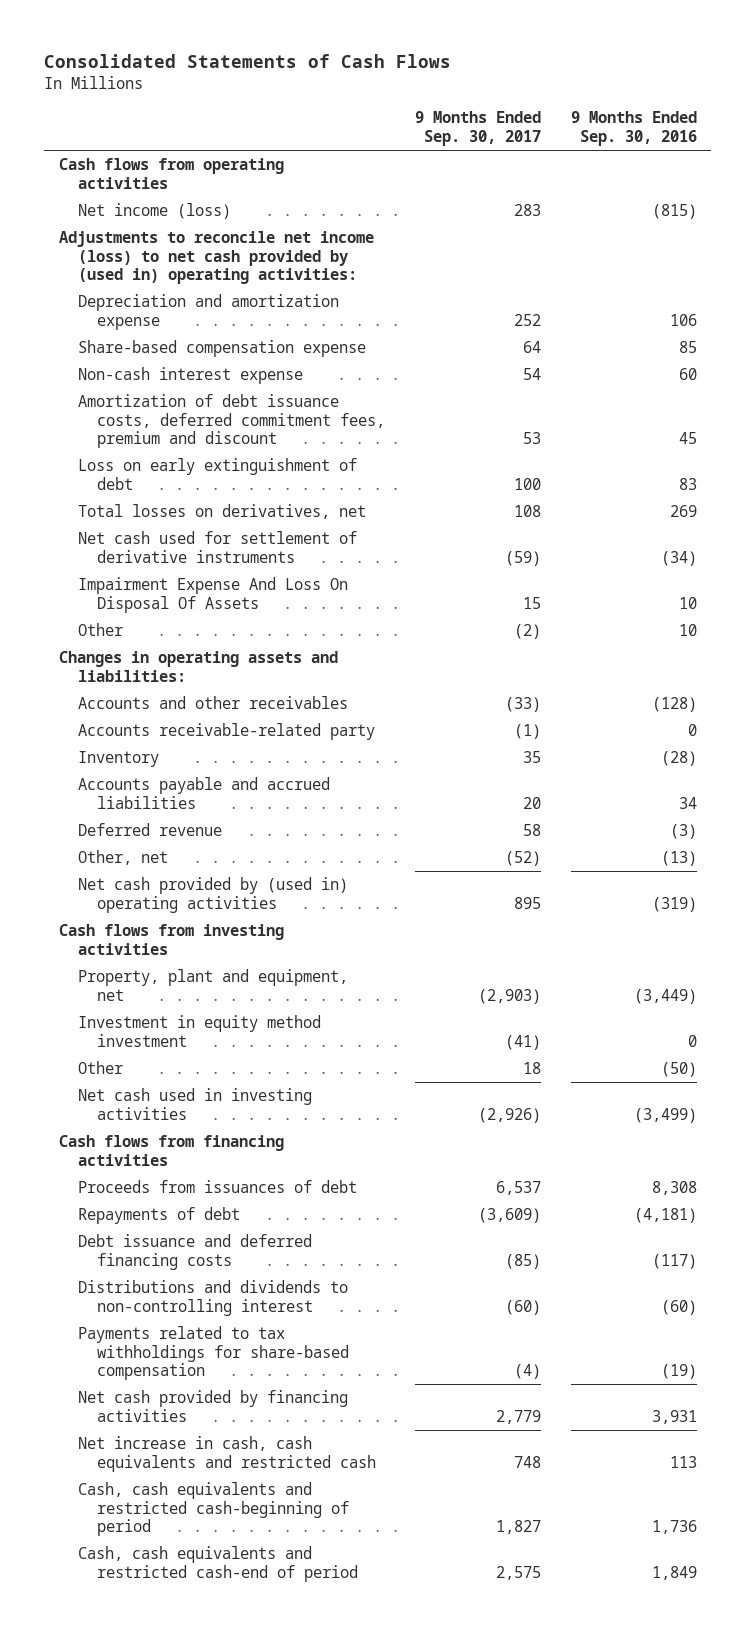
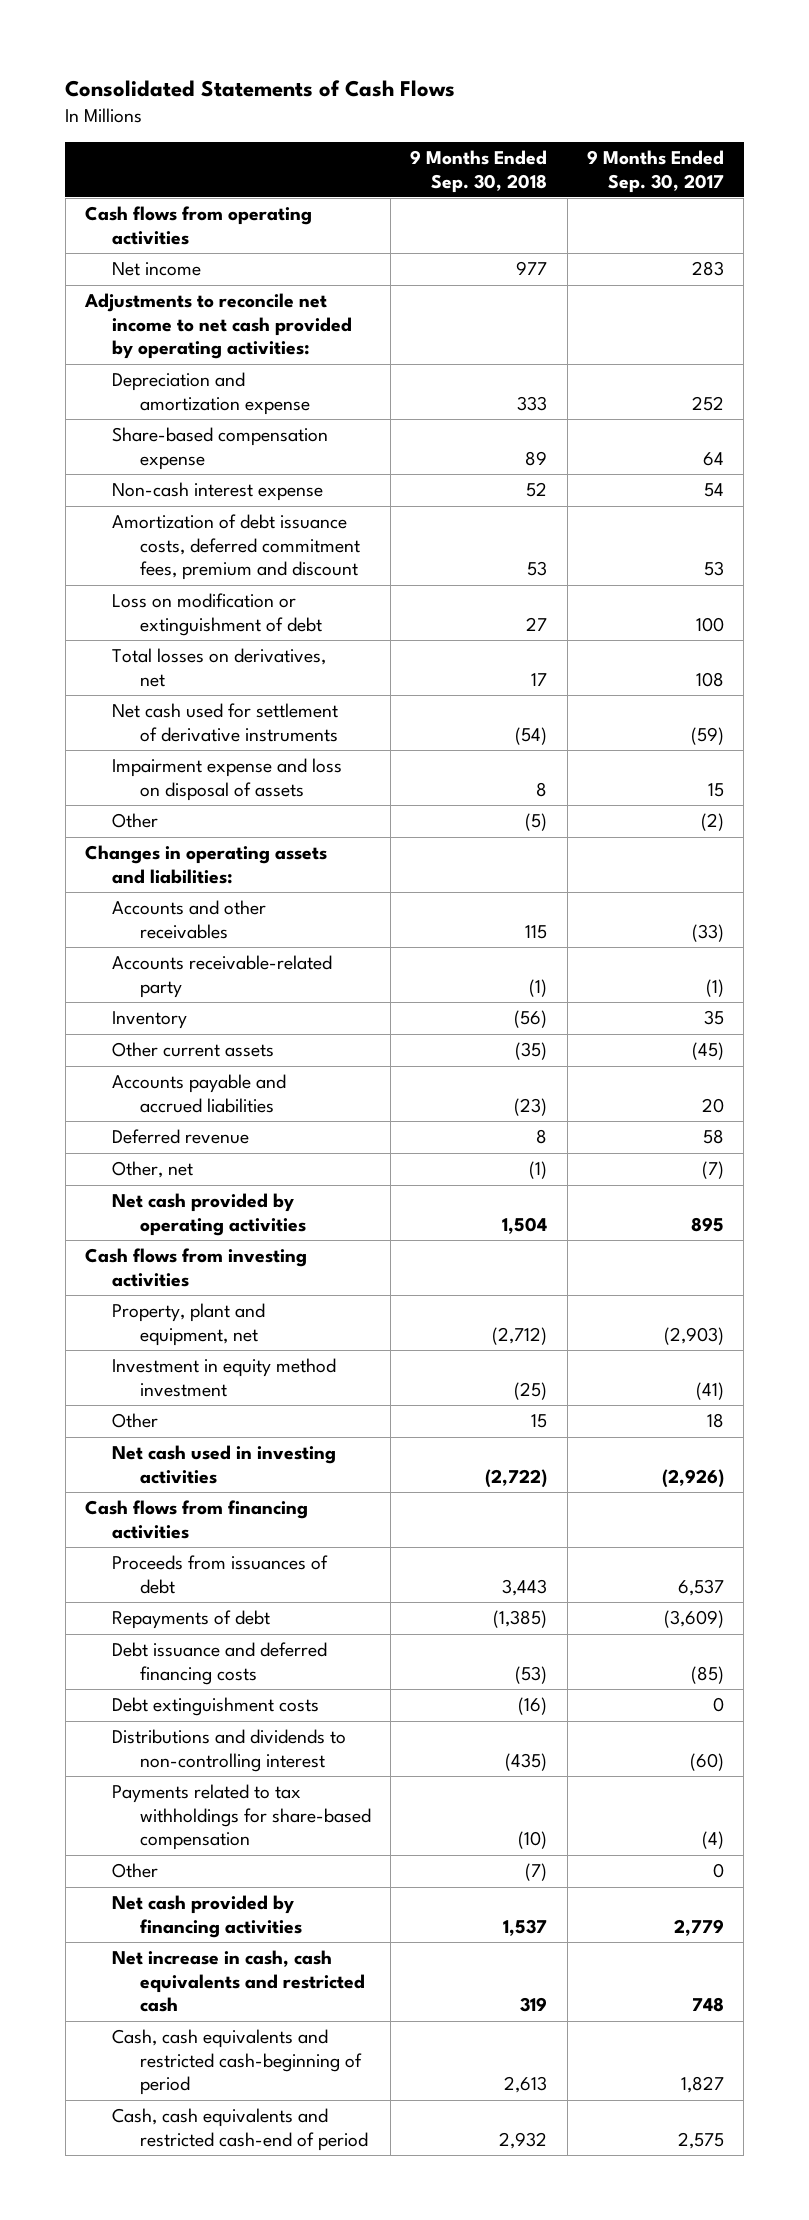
[570,111,697,147] 9 Months Ended Sep. 30, 2016 -> none
none -> [410,150,548,193] 9 Months Ended Sep. 30, 2018
[78,202,232,219] Net income (loss) -> [112,262,202,277] Net income
[59,230,375,285] Adjustments to reconcile net income (loss) to net cash provided by (used in) operating activities: -> [83,293,353,360] Adjustments to reconcile net income to net cash provided by operating activities:
[78,457,358,490] Loss on early extinguishment of debt -> [112,593,322,636] Loss on modification or extinguishment of debt
[78,576,349,613] Impairment Expense And Loss On Disposal Of Assets -> [112,758,343,801] Impairment expense and loss on disposal of assets
none -> [112,1042,275,1058] Other current assets
[504,850,541,866] (52) -> [702,1161,725,1180] (7)
[78,876,349,913] Net cash provided by (used in) operating activities -> [112,1193,306,1236] Net cash provided by operating activities
none -> [112,1697,320,1717] Debt extinguishment costs
none -> [112,1863,159,1879] Other

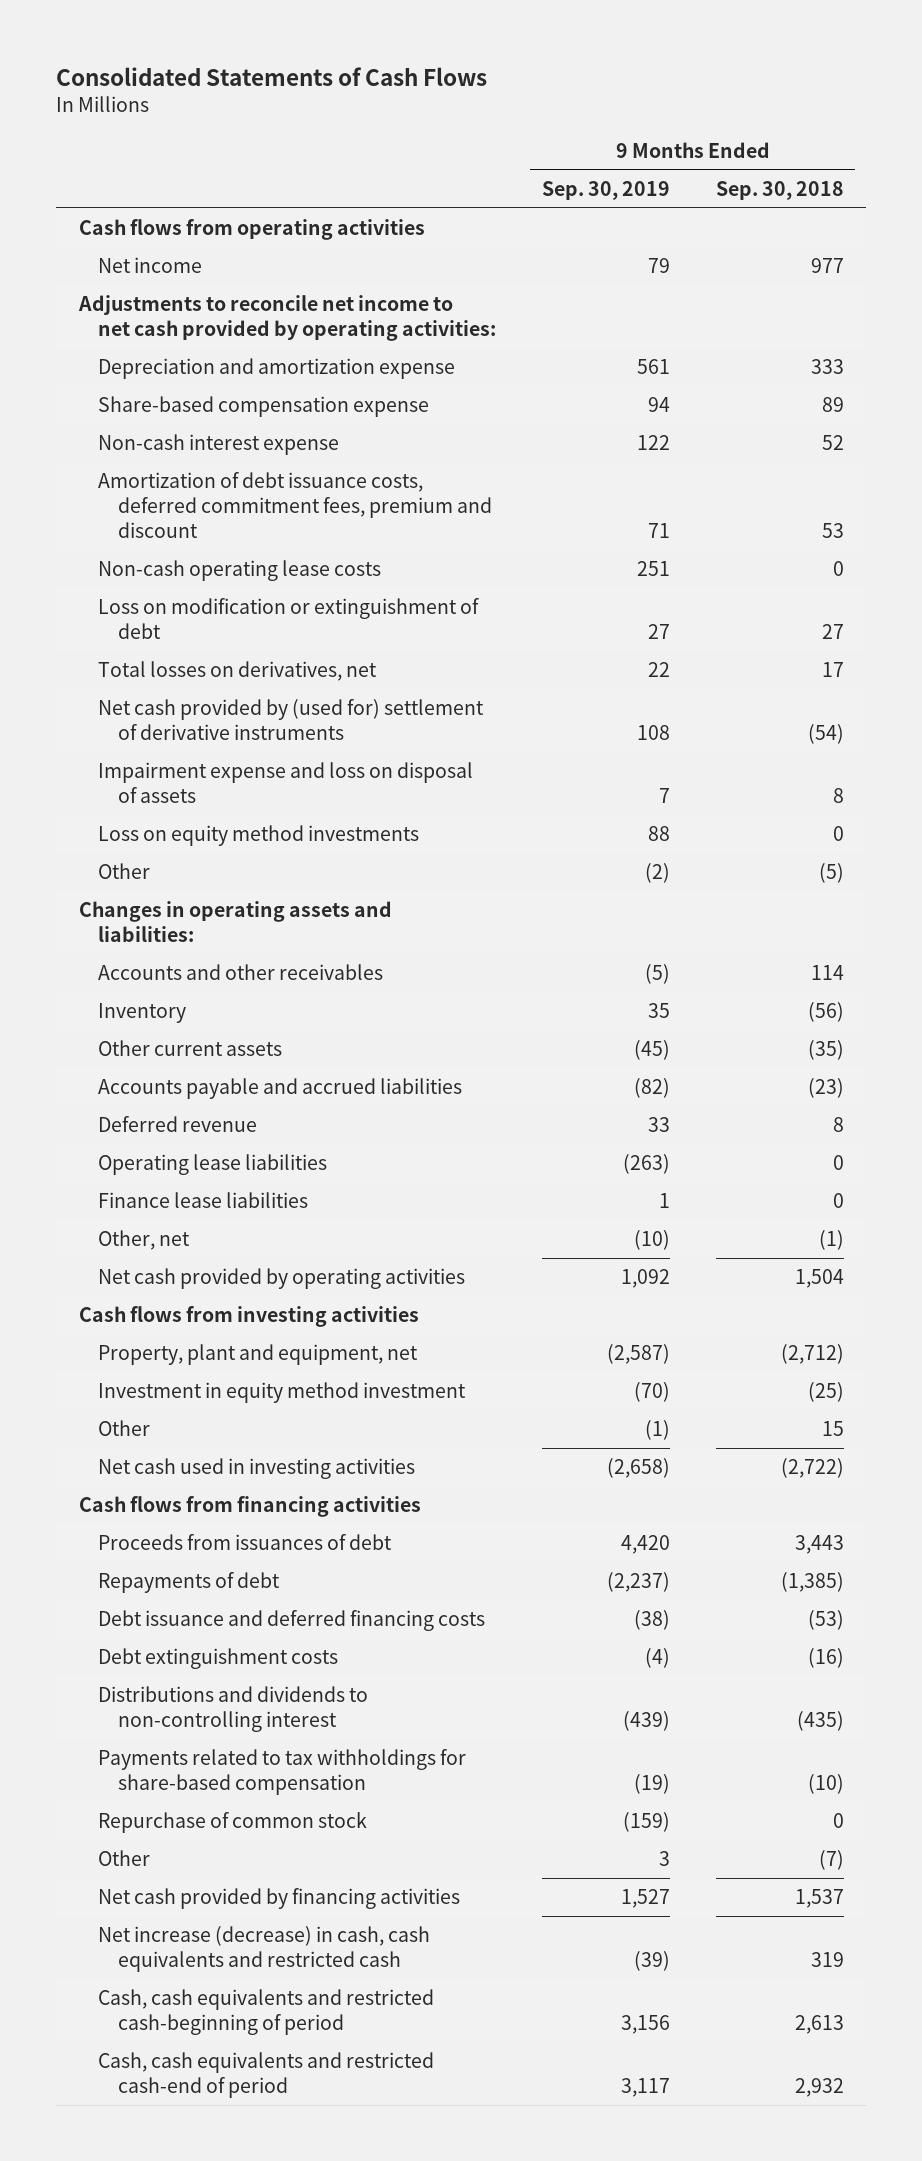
[587,150,725,193] 9 Months Ended Sep. 30, 2017 -> none
none -> [541,180,670,200] Sep. 30, 2019
none -> [98,560,382,582] Non-cash operating lease costs
[112,703,339,742] Net cash used for settlement of derivative instruments -> [98,699,485,741] Net cash provided by (used for) settlement of derivative instruments
none -> [98,825,420,847] Loss on equity method investments
[112,955,333,998] Accounts receivable-related party -> none
[525,924,548,939] 115 -> [810,965,844,981] 114
none -> [98,1154,328,1176] Operating lease liabilities
none -> [98,1192,309,1209] Finance lease liabilities
none -> [98,1812,368,1834] Repurchase of common stock
[112,1950,365,2013] Net increase in cash, cash equivalents and restricted cash -> [98,1926,431,1973] Net increase (decrease) in cash, cash equivalents and restricted cash

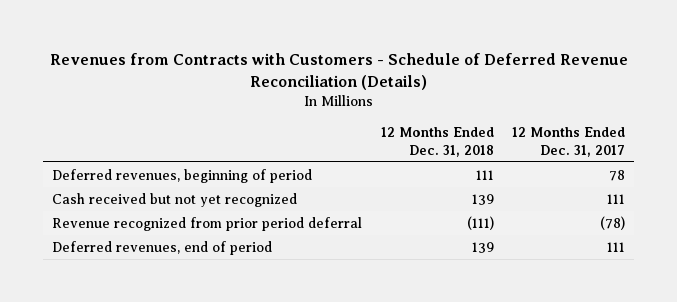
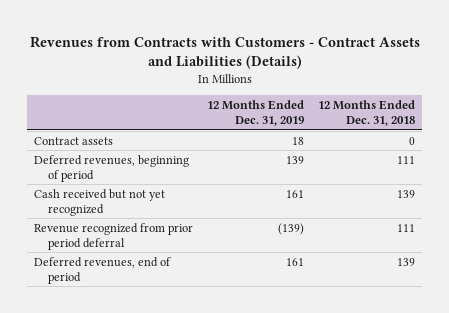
[49,52,628,90] Revenues from Contracts with Customers - Schedule of Deferred Revenue Reconciliation (Details) -> [29,35,420,69] Revenues from Contracts with Customers - Contract Assets and Liabilities (Details)
[511,126,625,157] 12 Months Ended Dec. 31, 2017 -> none
none -> [207,99,305,127] 12 Months Ended Dec. 31, 2019
none -> [34,136,114,145] Contract assets
[466,215,494,230] (111) -> [397,223,416,232] 111

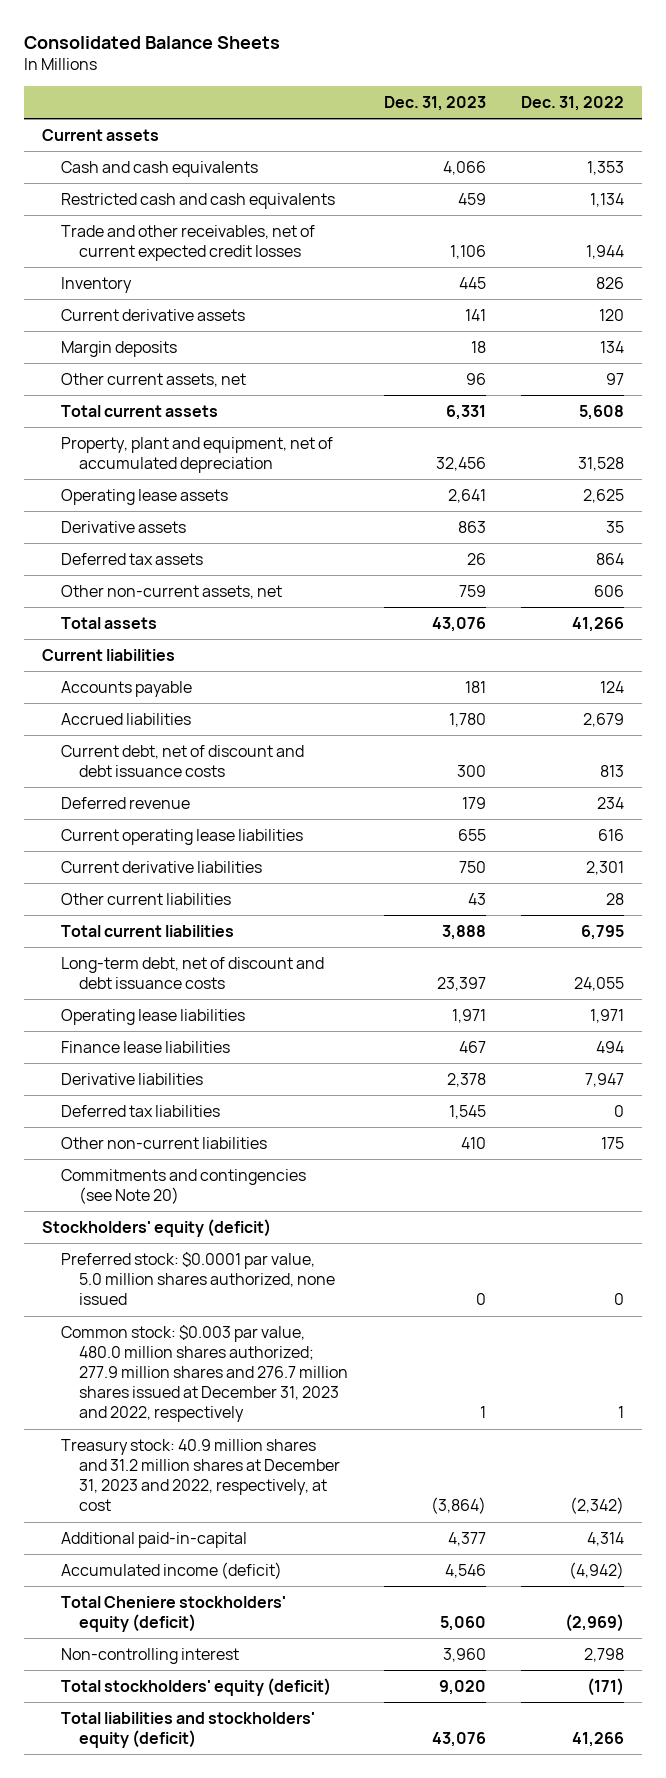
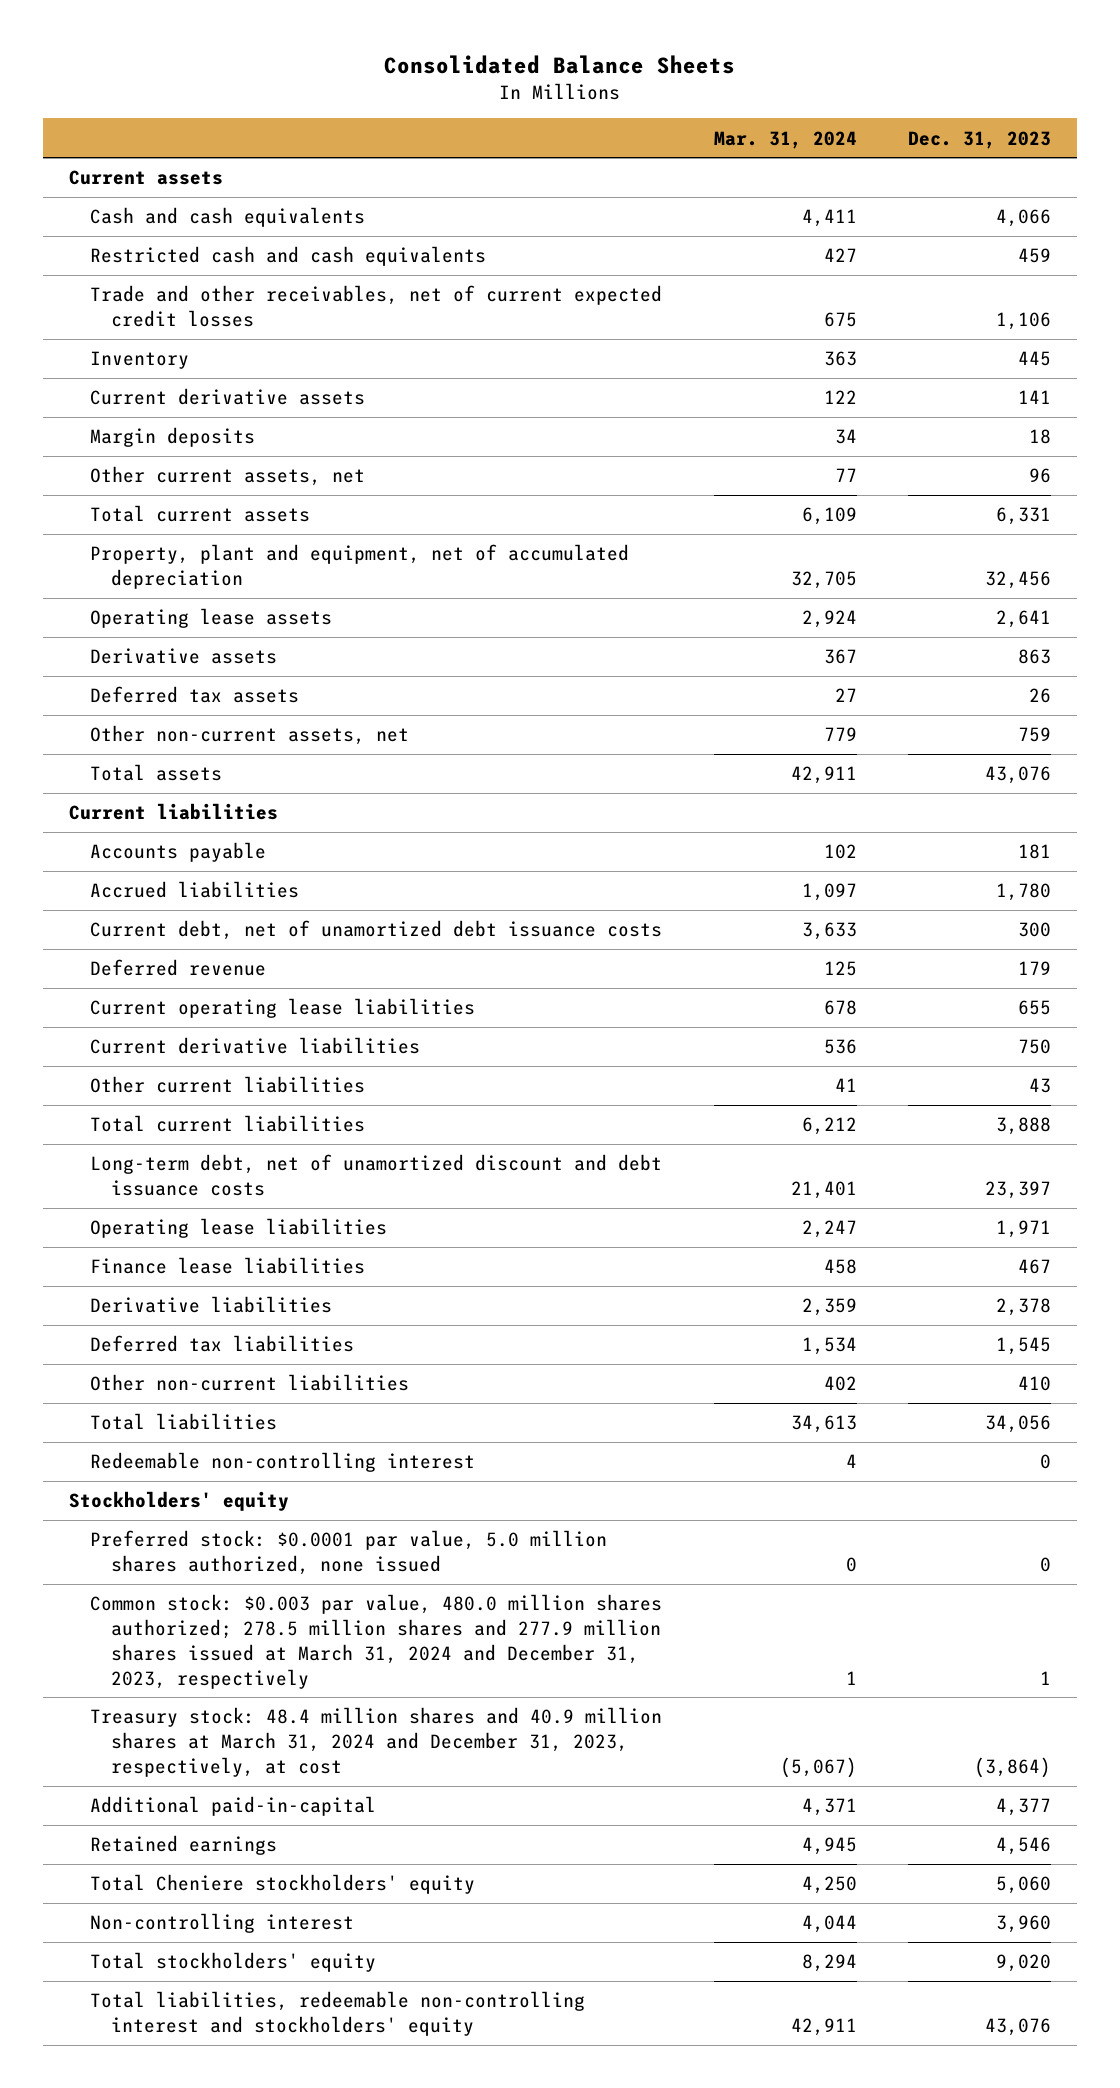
[521,95,625,111] Dec. 31, 2022 -> none
none -> [713,130,857,149] Mar. 31, 2024
[60,744,304,778] Current debt, net of discount and debt issuance costs -> [89,920,662,941] Current debt, net of unamortized debt issuance costs
[60,956,324,990] Long-term debt, net of discount and debt issuance costs -> [89,1154,662,1197] Long-term debt, net of unamortized discount and debt issuance costs
[60,1168,306,1205] Commitments and contingencies (see Note 20) -> none
none -> [89,1413,277,1431] Total liabilities
none -> [89,1452,475,1473] Redeemable non-controlling interest
[41,1218,271,1237] Stockholders' equity (deficit) -> [69,1491,290,1512] Stockholders' equity
[60,1324,349,1423] Common stock: $0.003 par value, 480.0 million shares authorized; 277.9 million shares and 276.7 million shares issued at December 31, 2023 and 2022, respectively -> [89,1594,662,1689] Common stock: $0.003 par value, 480.0 million shares authorized; 278.5 million shares and 277.9 million shares issued at March 31, 2024 and December 31, 2023, respectively
[60,1438,341,1512] Treasury stock: 40.9 million shares and 31.2 million shares at December 31, 2023 and 2022, respectively, at cost -> [89,1707,662,1777] Treasury stock: 48.4 million shares and 40.9 million shares at March 31, 2024 and December 31, 2023, respectively, at cost
[60,1561,282,1579] Accumulated income (deficit) -> [89,1835,277,1856] Retained earnings
[60,1595,286,1633] Total Cheniere stockholders' equity (deficit) -> [89,1874,475,1895] Total Cheniere stockholders' equity
[60,1677,331,1696] Total stockholders' equity (deficit) -> [89,1952,376,1973] Total stockholders' equity
[60,1711,315,1749] Total liabilities and stockholders' equity (deficit) -> [89,1991,585,2037] Total liabilities, redeemable non-controlling interest and stockholders' equity

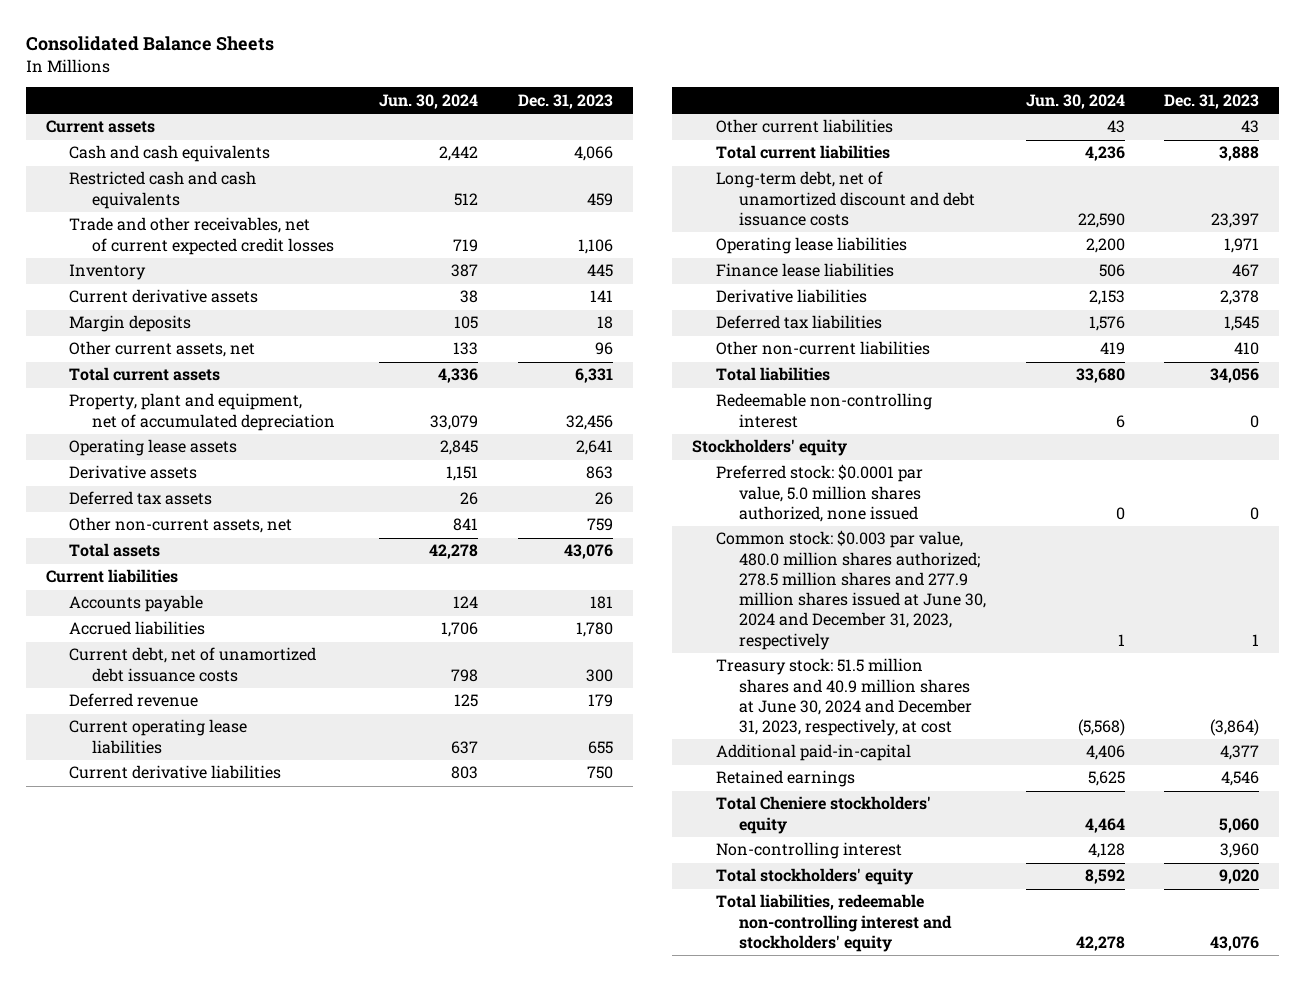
[713,130,857,149] Mar. 31, 2024 -> none
none -> [379,93,479,109] Jun. 30, 2024
[89,1594,662,1689] Common stock: $0.003 par value, 480.0 million shares authorized; 278.5 million shares and 277.9 million shares issued at March 31, 2024 and December 31, 2023, respectively -> [715,530,987,650] Common stock: $0.003 par value, 480.0 million shares authorized; 278.5 million shares and 277.9 million shares issued at June 30, 2024 and December 31, 2023, respectively
[89,1707,662,1777] Treasury stock: 48.4 million shares and 40.9 million shares at March 31, 2024 and December 31, 2023, respectively, at cost -> [715,658,973,737] Treasury stock: 51.5 million shares and 40.9 million shares at June 30, 2024 and December 31, 2023, respectively, at cost

